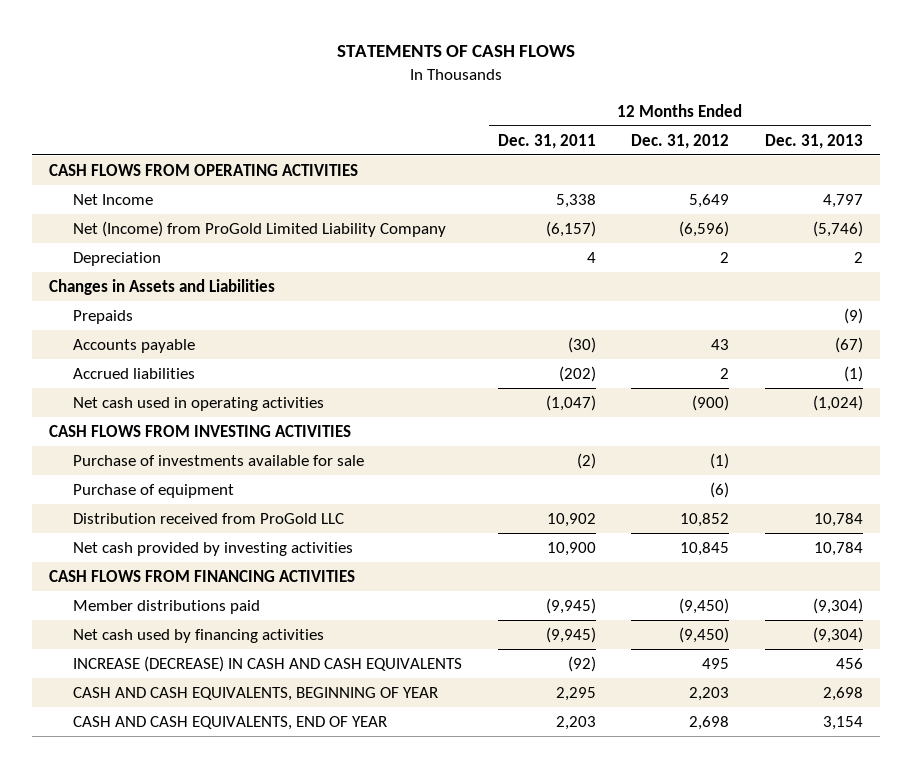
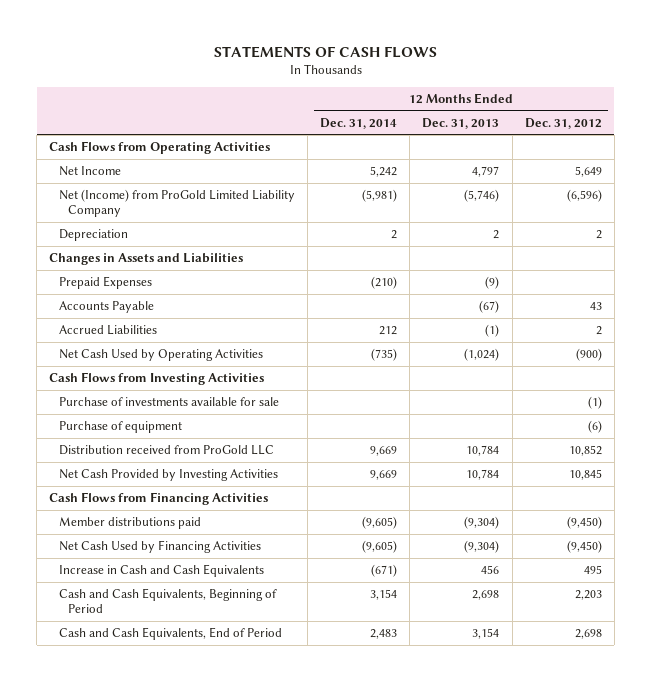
[497,133,596,149] Dec. 31, 2011 -> none
none -> [320,117,398,129] Dec. 31, 2014
[49,163,359,176] CASH FLOWS FROM OPERATING ACTIVITIES -> [49,141,271,155] Cash Flows from Operating Activities
[73,309,134,324] Prepaids -> [58,276,152,290] Prepaid Expenses
[73,338,196,353] Accounts payable -> [58,301,154,314] Accounts Payable
[73,367,196,379] Accrued liabilities -> [58,325,157,336] Accrued Liabilities
[73,396,325,411] Net cash used in operating activities -> [58,349,263,362] Net Cash Used by Operating Activities
[49,424,352,437] CASH FLOWS FROM INVESTING ACTIVITIES -> [49,372,265,386] Cash Flows from Investing Activities
[73,541,354,556] Net cash provided by investing activities -> [58,469,278,482] Net Cash Provided by Investing Activities
[49,569,356,582] CASH FLOWS FROM FINANCING ACTIVITIES -> [49,492,269,506] Cash Flows from Financing Activities
[73,628,325,643] Net cash used by financing activities -> [58,540,261,554] Net Cash Used by Financing Activities
[73,655,463,672] INCREASE (DECREASE) IN CASH AND CASH EQUIVALENTS -> [58,564,264,578] Increase in Cash and Cash Equivalents
[73,686,439,701] CASH AND CASH EQUIVALENTS, BEGINNING OF YEAR -> [58,588,277,614] Cash and Cash Equivalents, Beginning of Period
[73,715,388,730] CASH AND CASH EQUIVALENTS, END OF YEAR -> [58,627,282,641] Cash and Cash Equivalents, End of Period

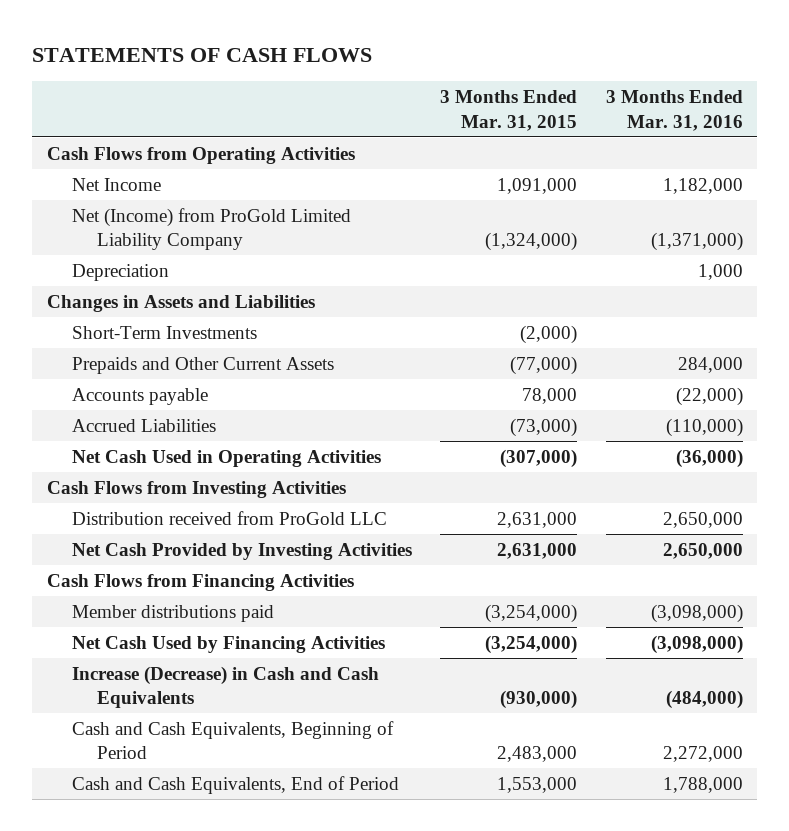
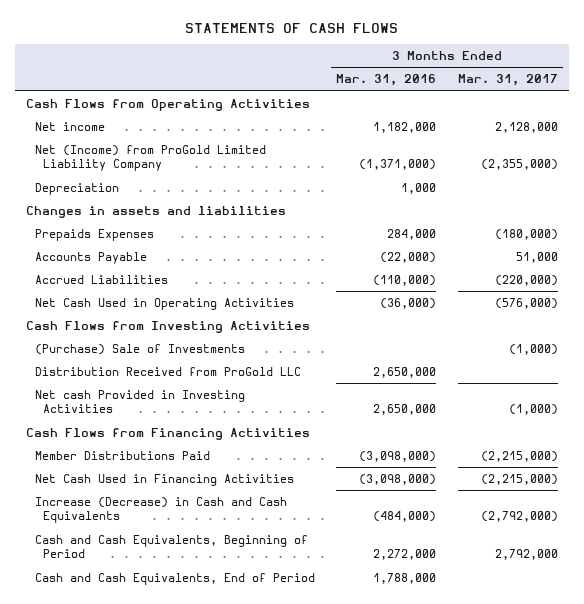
[440,90,578,131] 3 Months Ended Mar. 31, 2015 -> none
none -> [457,74,558,87] Mar. 31, 2017
[71,177,161,191] Net Income -> [34,121,105,131] Net income
[71,325,257,339] Short-Term Investments -> none
[46,294,315,312] Changes in Assets and Liabilities -> [26,205,287,218] Changes in assets and liabilities
[71,356,334,374] Prepaids and Other Current Assets -> [34,228,154,241] Prepaids Expenses
[71,387,208,405] Accounts payable -> [34,251,147,264] Accounts Payable
none -> [34,343,245,355] (Purchase) Sale of Investments
[71,510,387,525] Distribution received from ProGold LLC -> [34,366,301,376] Distribution Received from ProGold LLC
[71,542,412,560] Net Cash Provided by Investing Activities -> [34,389,245,414] Net cash Provided in Investing Activities
[71,604,274,622] Member distributions paid -> [34,450,210,460] Member Distributions Paid
[71,635,385,653] Net Cash Used by Financing Activities -> [34,473,294,486] Net Cash Used in Financing Activities

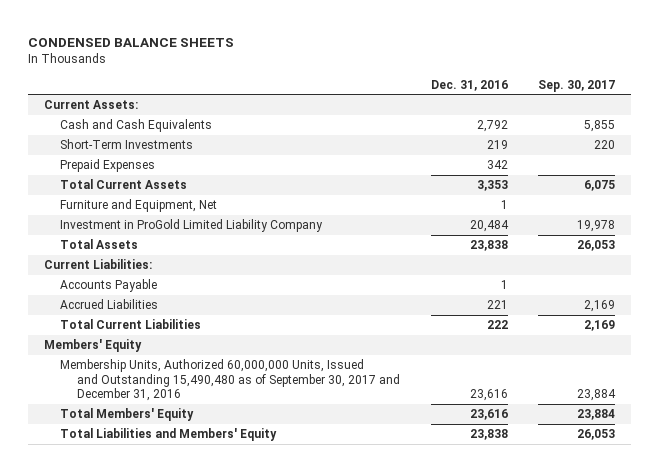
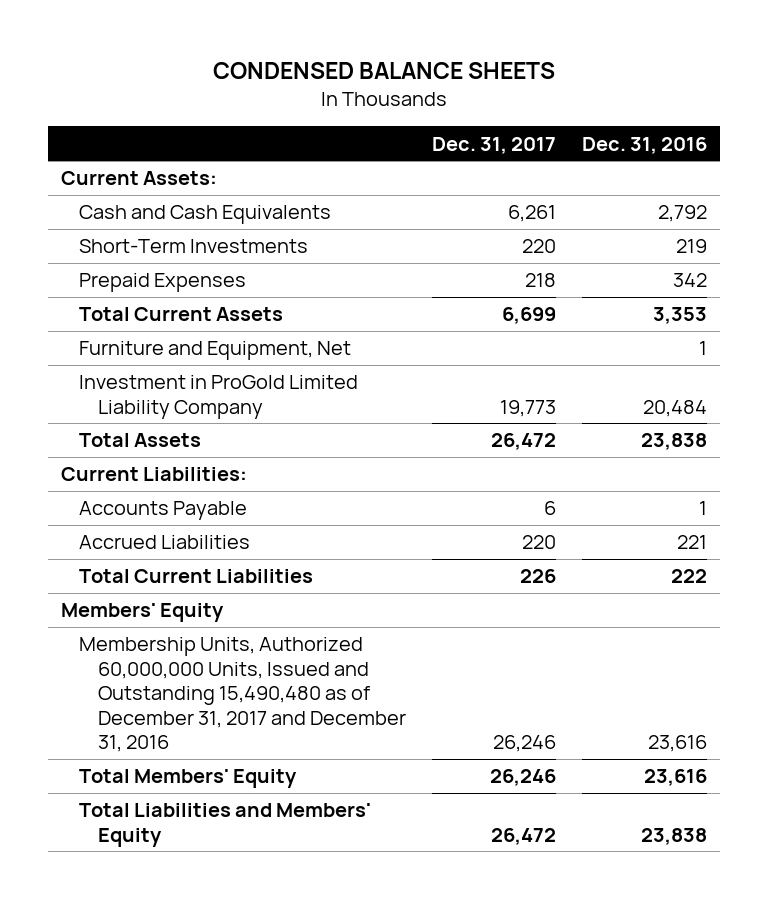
[538,79,616,92] Sep. 30, 2017 -> none
none -> [431,136,556,154] Dec. 31, 2017
[60,359,400,402] Membership Units, Authorized 60,000,000 Units, Issued and Outstanding 15,490,480 as of September 30, 2017 and December 31, 2016 -> [79,637,406,752] Membership Units, Authorized 60,000,000 Units, Issued and Outstanding 15,490,480 as of December 31, 2017 and December 31, 2016

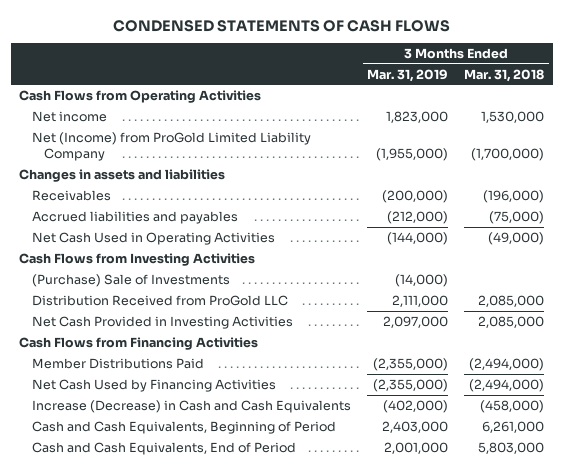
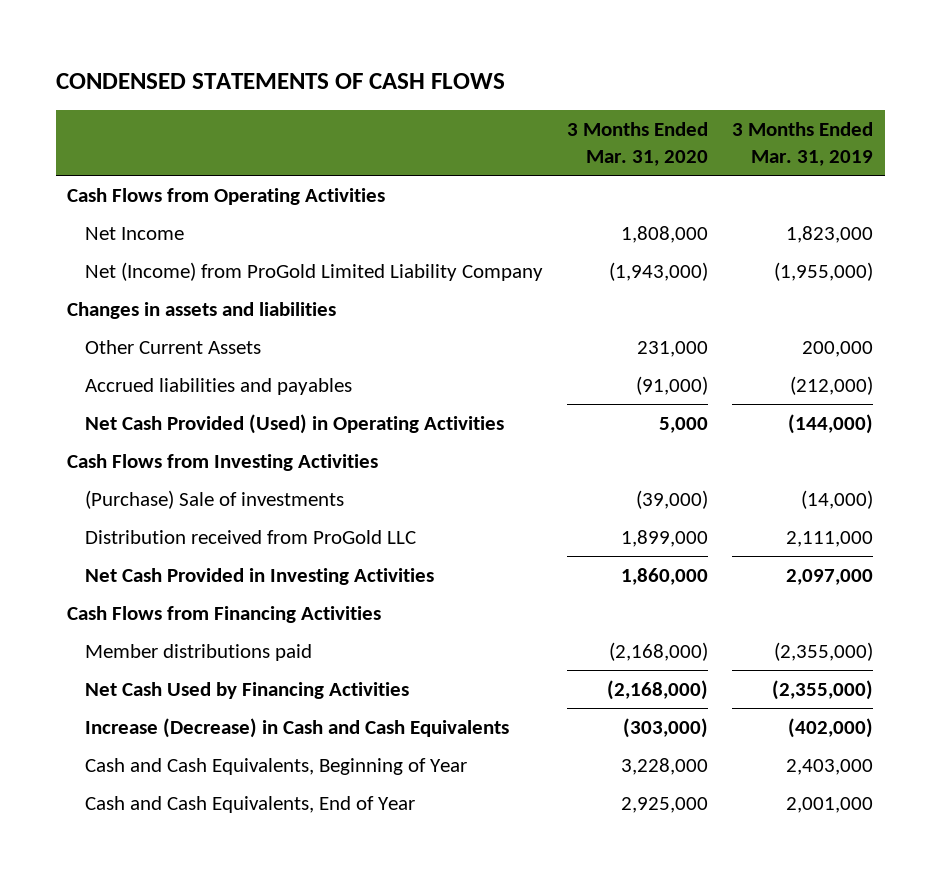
[464,68,545,82] Mar. 31, 2018 -> none
none -> [567,121,709,167] 3 Months Ended Mar. 31, 2020
[31,110,107,122] Net income -> [85,226,185,240] Net Income
[31,189,111,201] Receivables -> none
none -> [85,339,262,354] Other Current Assets
[31,231,275,245] Net Cash Used in Operating Activities -> [85,413,505,434] Net Cash Provided (Used) in Operating Activities
[31,273,230,287] (Purchase) Sale of Investments -> [85,489,345,509] (Purchase) Sale of investments
[31,294,288,306] Distribution Received from ProGold LLC -> [85,529,417,544] Distribution received from ProGold LLC
[31,357,204,369] Member Distributions Paid -> [85,643,313,661] Member distributions paid
[31,420,336,434] Cash and Cash Equivalents, Beginning of Period -> [85,757,468,775] Cash and Cash Equivalents, Beginning of Year
[31,441,296,455] Cash and Cash Equivalents, End of Period -> [85,795,416,813] Cash and Cash Equivalents, End of Year

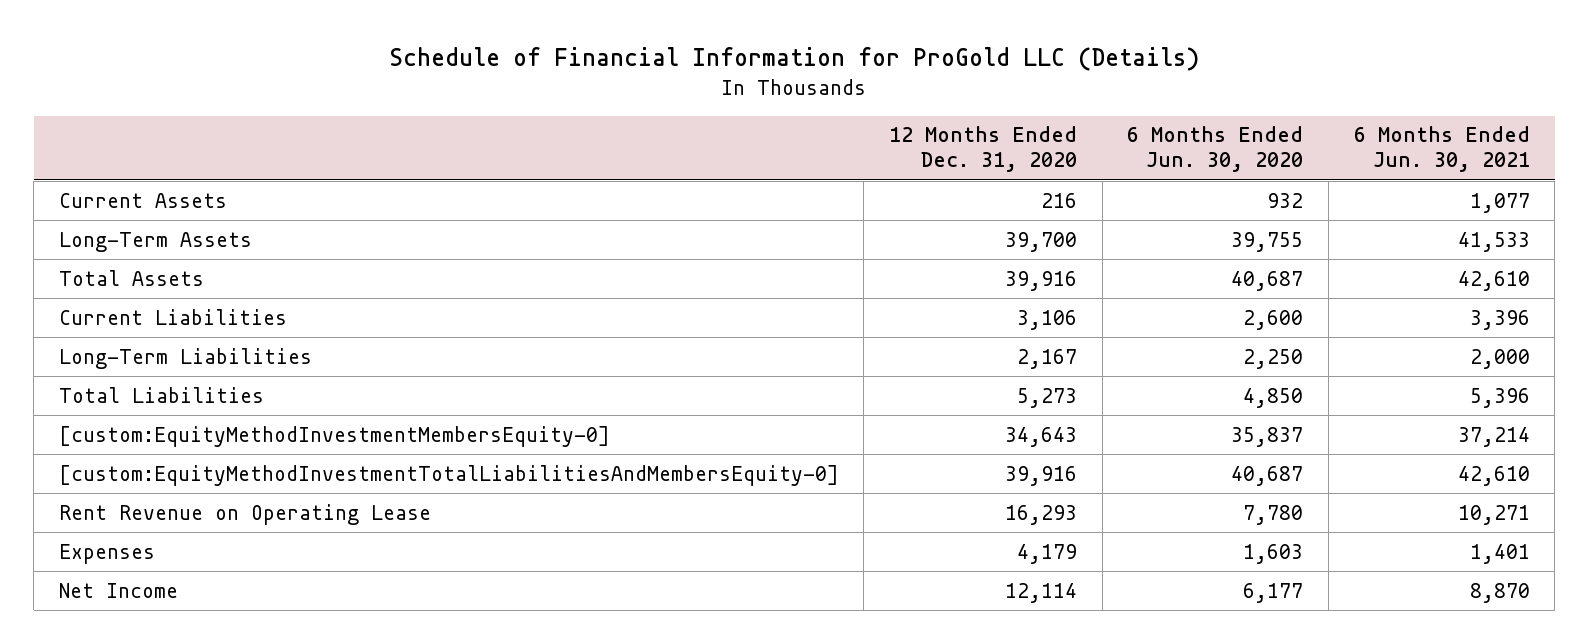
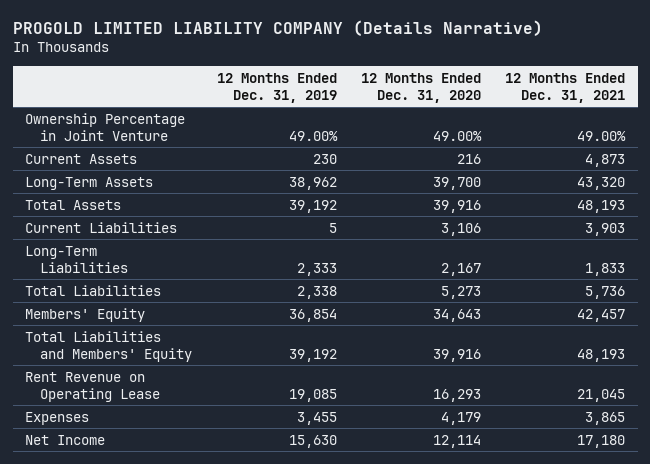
[389,47,1200,72] Schedule of Financial Information for ProGold LLC (Details) -> [12,19,543,36] PROGOLD LIMITED LIABILITY COMPANY (Details Narrative)
[1127,126,1304,173] 6 Months Ended Jun. 30, 2020 -> none
[1353,126,1530,173] 6 Months Ended Jun. 30, 2021 -> none
none -> [216,72,337,103] 12 Months Ended Dec. 31, 2019
none -> [505,72,626,103] 12 Months Ended Dec. 31, 2021
none -> [24,112,185,141] Ownership Percentage in Joint Venture
[58,425,610,447] [custom:EquityMethodInvestmentMembersEquity-0] -> [24,307,145,322] Members' Equity
[58,464,839,486] [custom:EquityMethodInvestmentTotalLiabilitiesAndMembersEquity-0] -> [24,330,193,362] Total Liabilities and Members' Equity

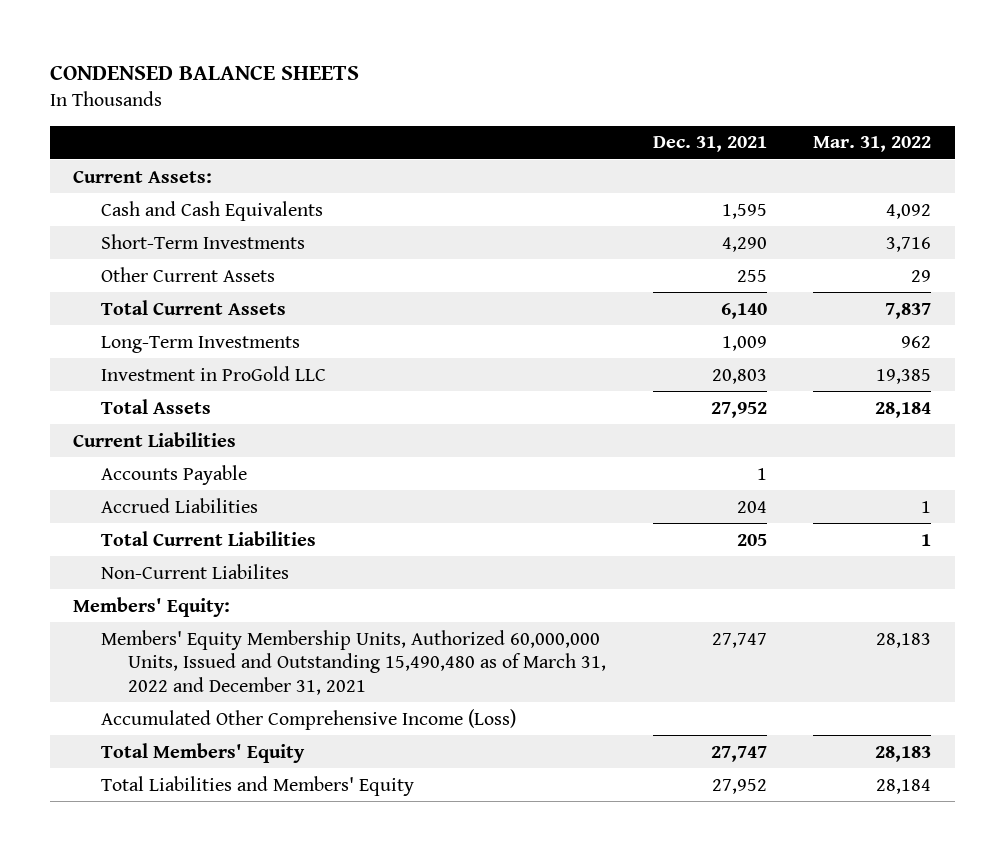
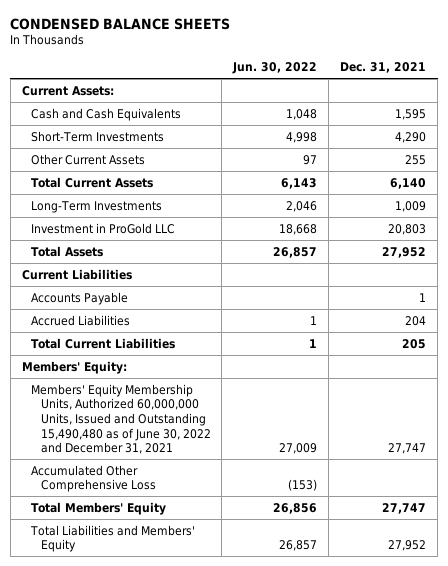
[813,136,932,153] Mar. 31, 2022 -> none
none -> [232,62,318,75] Jun. 30, 2022
[100,563,289,579] Non-Current Liabilites -> none
[100,629,607,696] Members' Equity Membership Units, Authorized 60,000,000 Units, Issued and Outstanding 15,490,480 as of March 31, 2022 and December 31, 2021 -> [31,383,211,455] Members' Equity Membership Units, Authorized 60,000,000 Units, Issued and Outstanding 15,490,480 as of June 30, 2022 and December 31, 2021
[100,708,516,730] Accumulated Other Comprehensive Income (Loss) -> [31,464,156,493] Accumulated Other Comprehensive Loss

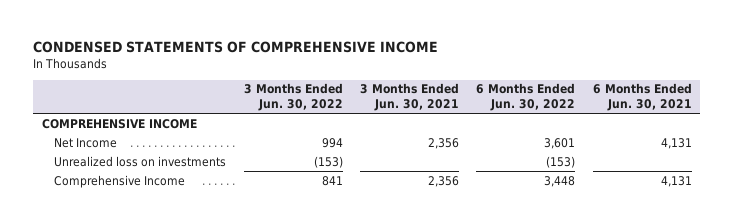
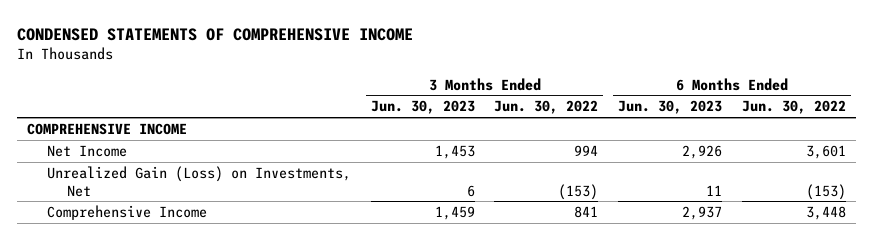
[359,83,459,112] 3 Months Ended Jun. 30, 2021 -> none
[592,83,692,112] 6 Months Ended Jun. 30, 2021 -> none
none -> [370,100,475,115] Jun. 30, 2023
none -> [618,100,723,115] Jun. 30, 2023
[54,155,227,167] Unrealized loss on investments -> [47,165,352,197] Unrealized Gain (Loss) on Investments, Net

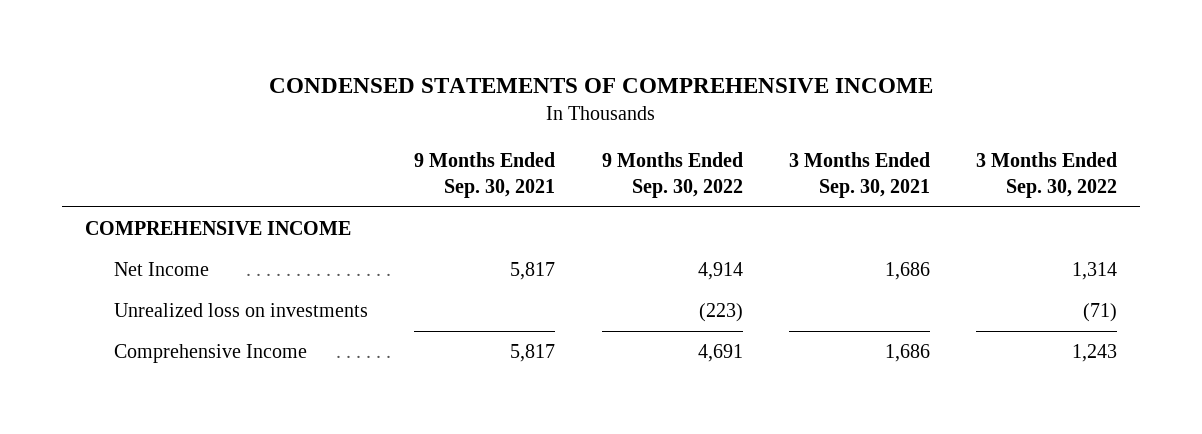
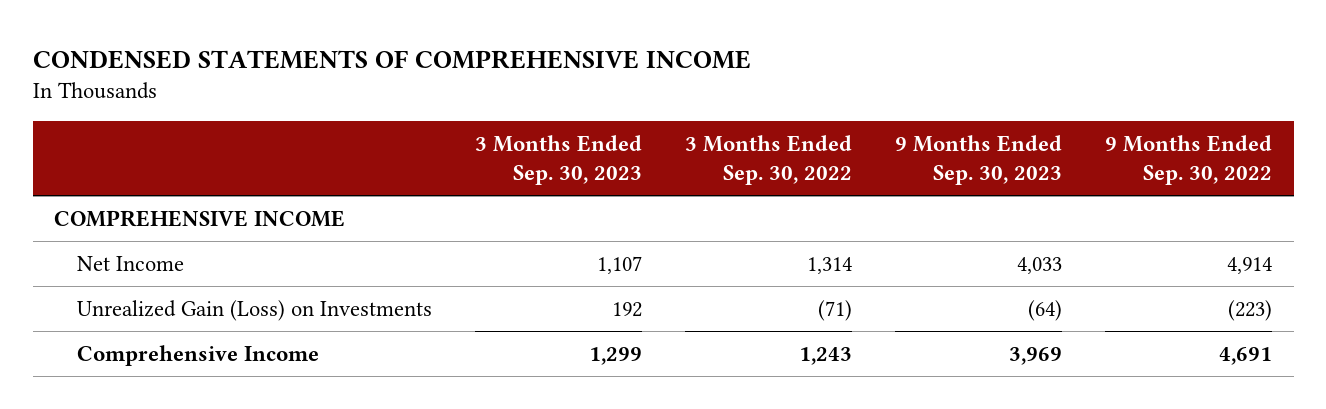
[414,151,556,198] 9 Months Ended Sep. 30, 2021 -> none
[788,151,930,198] 3 Months Ended Sep. 30, 2021 -> none
none -> [475,134,643,185] 3 Months Ended Sep. 30, 2023
none -> [895,134,1063,185] 9 Months Ended Sep. 30, 2023
[113,302,368,317] Unrealized loss on investments -> [77,299,433,321] Unrealized Gain (Loss) on Investments

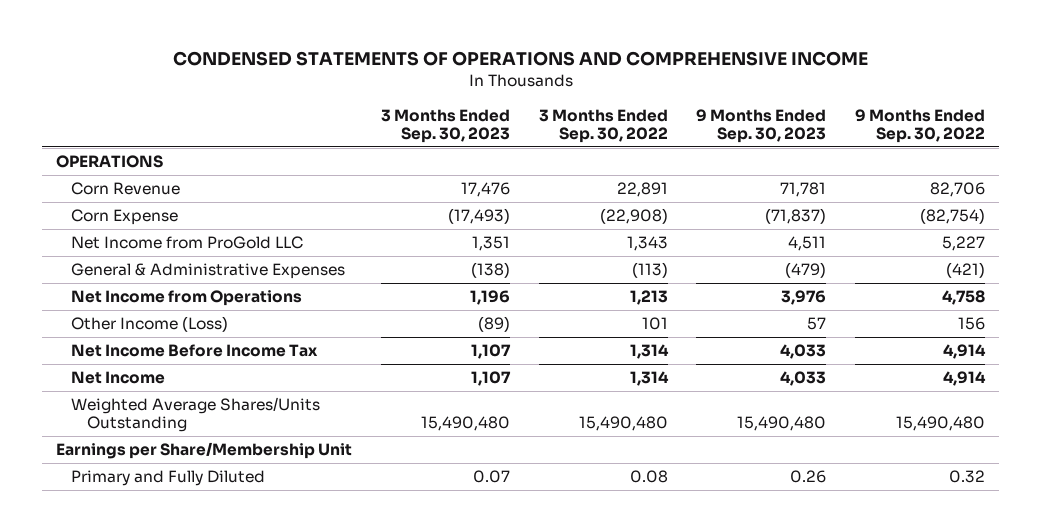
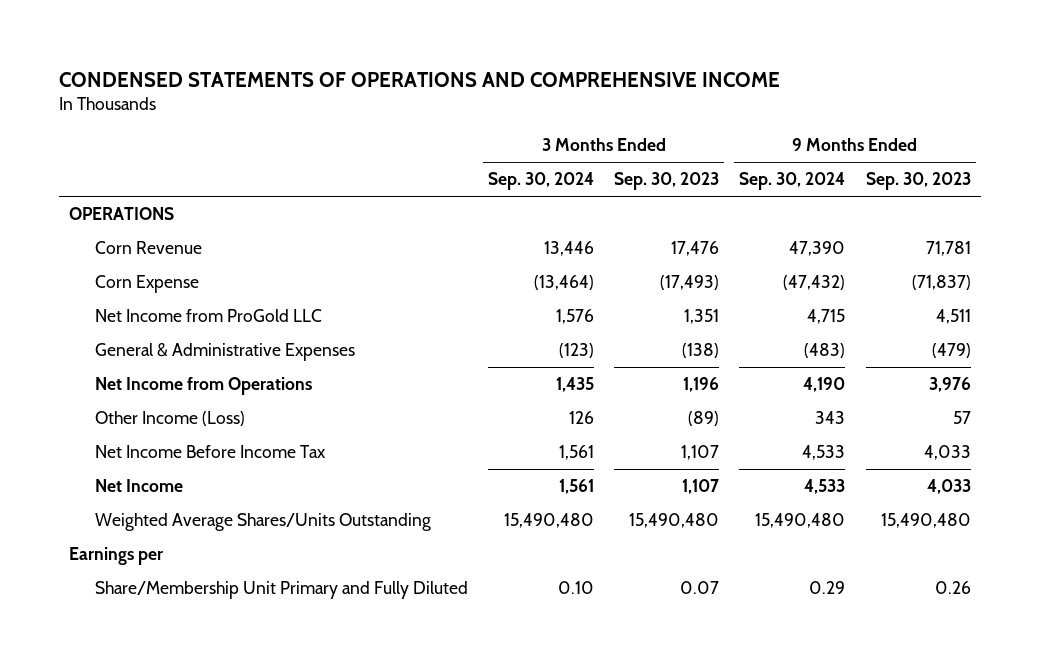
[538,108,668,143] 3 Months Ended Sep. 30, 2022 -> none
[855,108,986,143] 9 Months Ended Sep. 30, 2022 -> none
none -> [488,172,595,191] Sep. 30, 2024
none -> [739,172,846,191] Sep. 30, 2024
[55,442,352,460] Earnings per Share/Membership Unit -> [69,547,164,566] Earnings per
[71,470,266,487] Primary and Fully Diluted -> [94,581,468,600] Share/Membership Unit Primary and Fully Diluted

